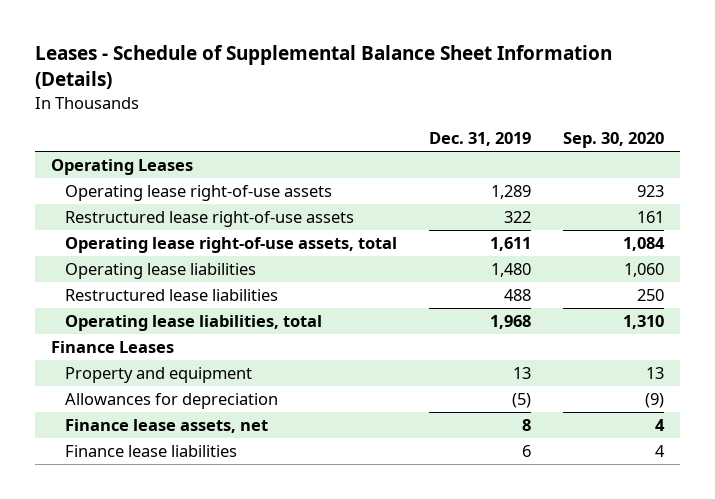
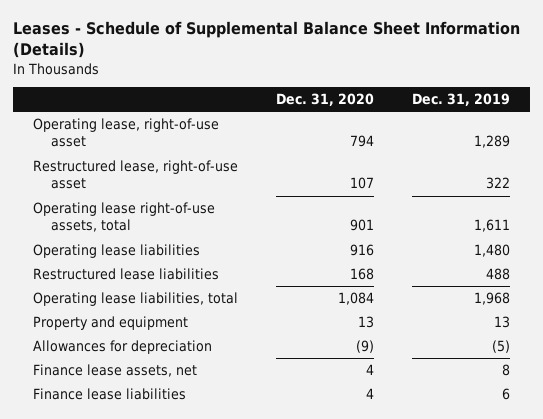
[563,132,665,149] Sep. 30, 2020 -> none
none -> [275,93,374,107] Dec. 31, 2020
[50,158,193,175] Operating Leases -> none
[65,184,333,201] Operating lease right-of-use assets -> [32,118,219,148] Operating lease, right-of-use asset
[65,210,355,227] Restructured lease right-of-use assets -> [32,160,238,190] Restructured lease, right-of-use asset
[50,340,174,353] Finance Leases -> none

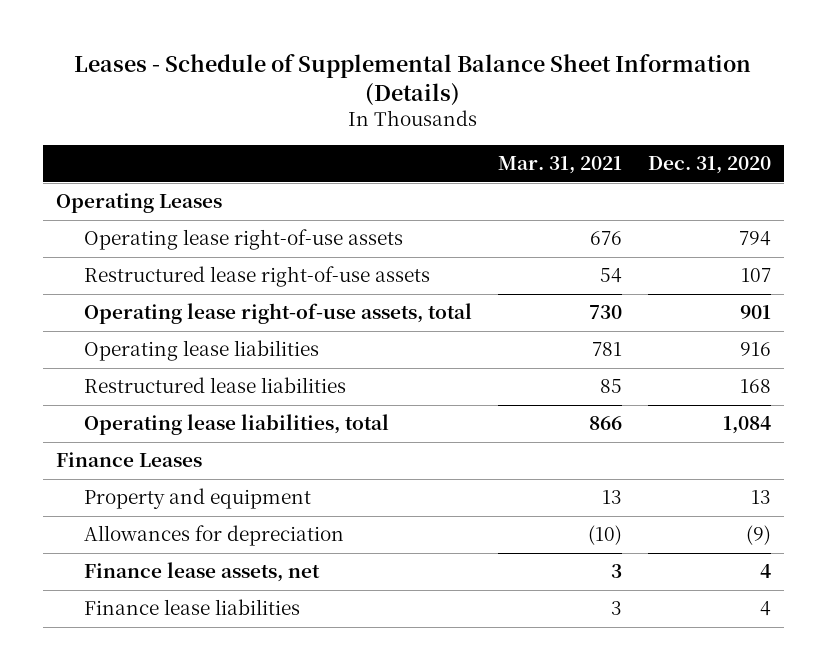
[412,93,511,107] Dec. 31, 2019 -> none
none -> [497,156,622,175] Mar. 31, 2021
none -> [55,193,222,214] Operating Leases
[32,118,219,148] Operating lease, right-of-use asset -> [83,229,403,251] Operating lease right-of-use assets
[32,160,238,190] Restructured lease, right-of-use asset -> [83,266,430,288] Restructured lease right-of-use assets
none -> [55,452,202,468] Finance Leases

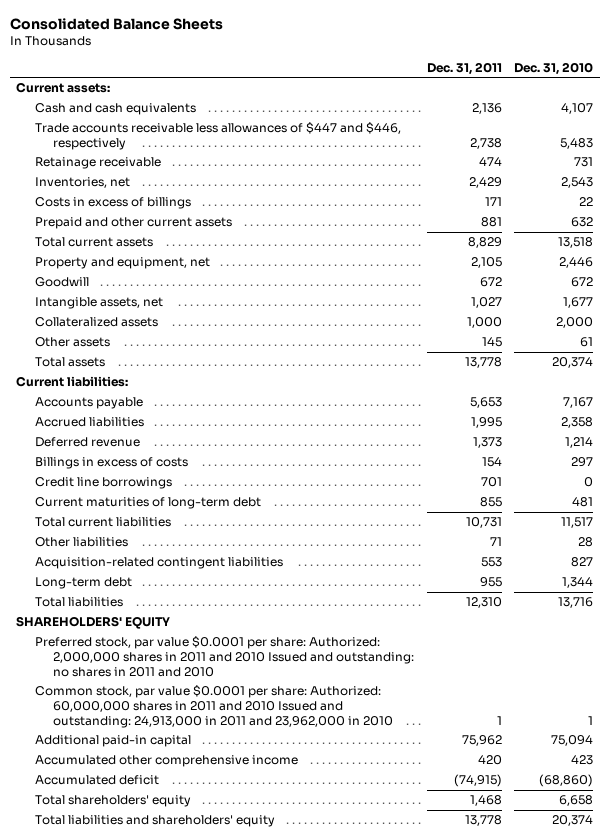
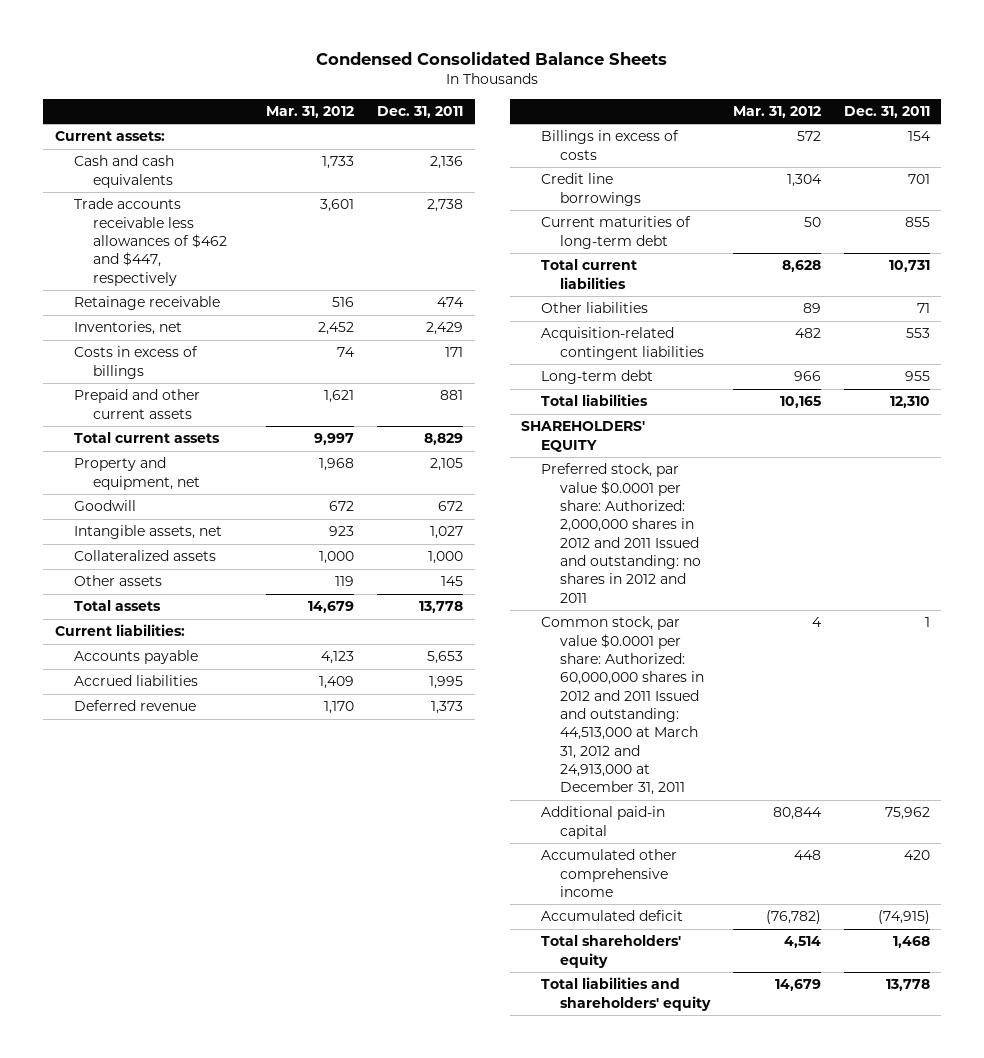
[9,17,223,30] Consolidated Balance Sheets -> [316,52,668,66] Condensed Consolidated Balance Sheets
[514,61,594,75] Dec. 31, 2010 -> none
none -> [266,105,355,118] Mar. 31, 2012
[34,122,401,150] Trade accounts receivable less allowances of $447 and $446, respectively -> [73,198,228,286] Trade accounts receivable less allowances of $462 and $447, respectively
[34,636,415,677] Preferred stock, par value $0.0001 per share: Authorized: 2,000,000 shares in 2011 and 2010 Issued and outstanding: no shares in 2011 and 2010 -> [540,463,702,603] Preferred stock, par value $0.0001 per share: Authorized: 2,000,000 shares in 2012 and 2011 Issued and outstanding: no shares in 2012 and 2011
[34,685,394,728] Common stock, par value $0.0001 per share: Authorized: 60,000,000 shares in 2011 and 2010 Issued and outstanding: 24,913,000 in 2011 and 23,962,000 in 2010 -> [540,616,705,796] Common stock, par value $0.0001 per share: Authorized: 60,000,000 shares in 2012 and 2011 Issued and outstanding: 44,513,000 at March 31, 2012 and 24,913,000 at December 31, 2011

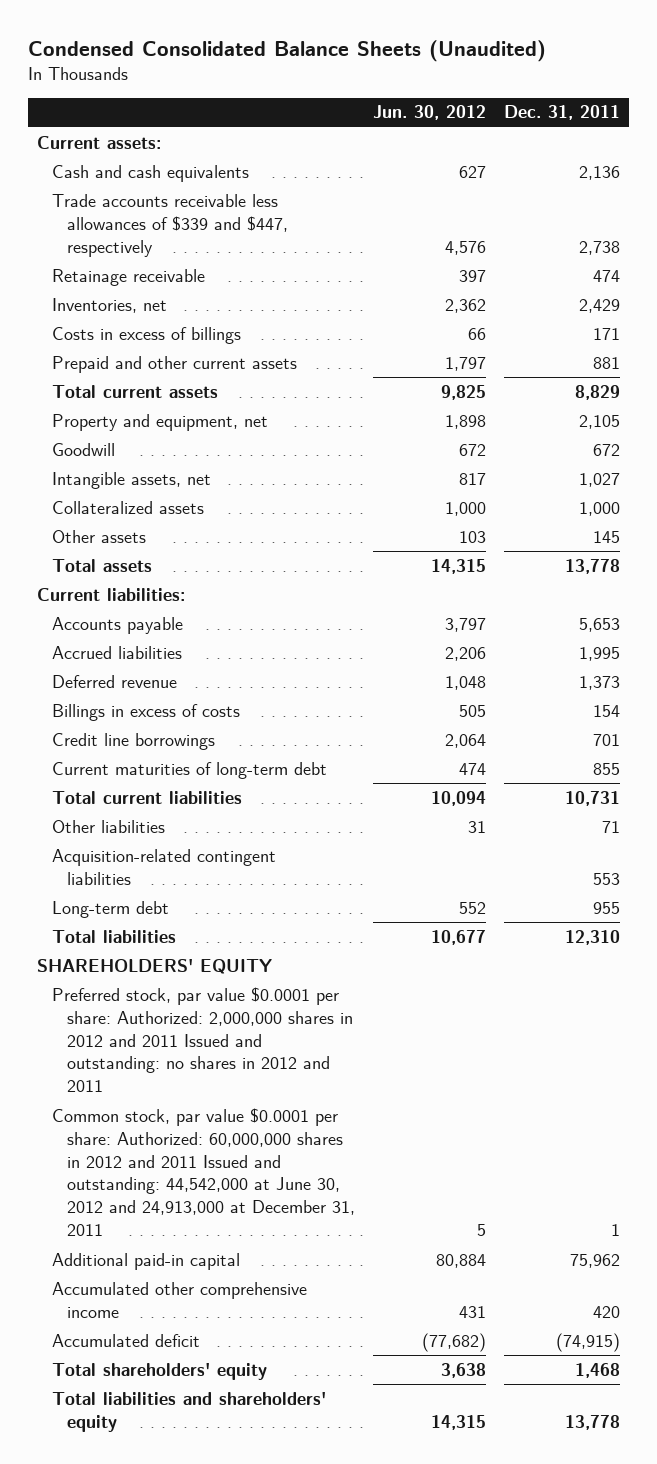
[316,52,668,66] Condensed Consolidated Balance Sheets -> [28,39,547,62] Condensed Consolidated Balance Sheets (Unaudited)
[266,105,355,118] Mar. 31, 2012 -> none
none -> [372,105,486,121] Jun. 30, 2012
[73,198,228,286] Trade accounts receivable less allowances of $462 and $447, respectively -> [52,193,289,257] Trade accounts receivable less allowances of $339 and $447, respectively
[540,616,705,796] Common stock, par value $0.0001 per share: Authorized: 60,000,000 shares in 2012 and 2011 Issued and outstanding: 44,513,000 at March 31, 2012 and 24,913,000 at December 31, 2011 -> [52,1107,356,1237] Common stock, par value $0.0001 per share: Authorized: 60,000,000 shares in 2012 and 2011 Issued and outstanding: 44,542,000 at June 30, 2012 and 24,913,000 at December 31, 2011

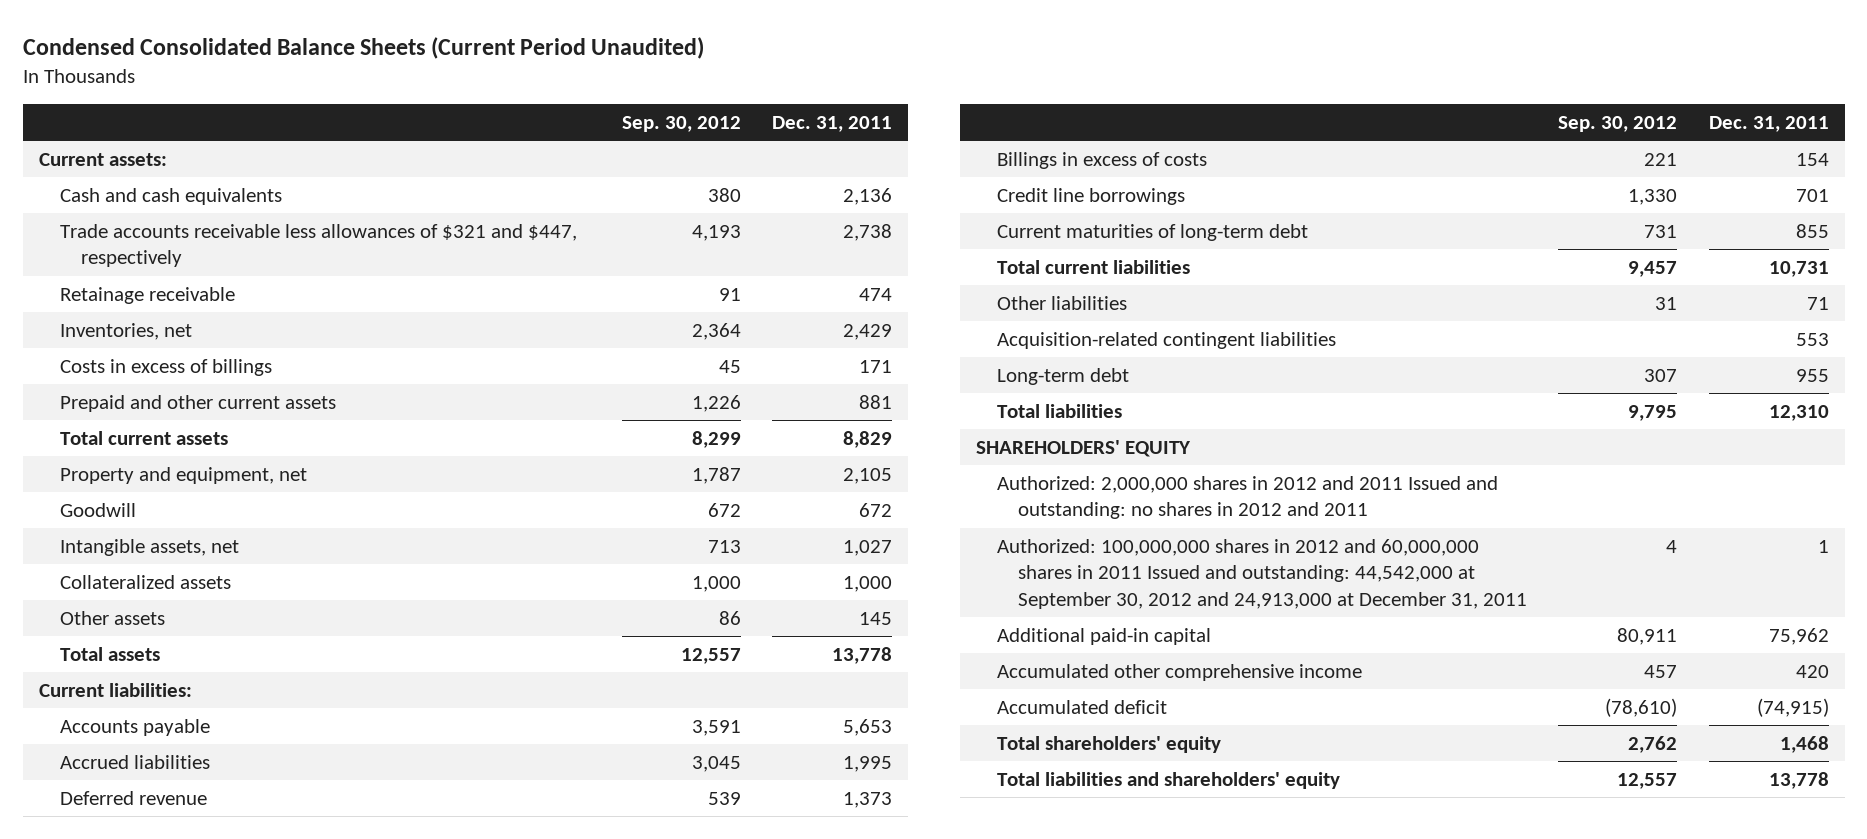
[28,39,547,62] Condensed Consolidated Balance Sheets (Unaudited) -> [22,37,704,60] Condensed Consolidated Balance Sheets (Current Period Unaudited)
[372,105,486,121] Jun. 30, 2012 -> none
none -> [621,116,741,133] Sep. 30, 2012
[52,193,289,257] Trade accounts receivable less allowances of $339 and $447, respectively -> [59,223,577,268] Trade accounts receivable less allowances of $321 and $447, respectively
[52,986,354,1093] Preferred stock, par value $0.0001 per share: Authorized: 2,000,000 shares in 2012 and 2011 Issued and outstanding: no shares in 2012 and 2011 -> [996,475,1498,520] Authorized: 2,000,000 shares in 2012 and 2011 Issued and outstanding: no shares in 2012 and 2011
[52,1107,356,1237] Common stock, par value $0.0001 per share: Authorized: 60,000,000 shares in 2012 and 2011 Issued and outstanding: 44,542,000 at June 30, 2012 and 24,913,000 at December 31, 2011 -> [996,538,1528,609] Authorized: 100,000,000 shares in 2012 and 60,000,000 shares in 2011 Issued and outstanding: 44,542,000 at September 30, 2012 and 24,913,000 at December 31, 2011

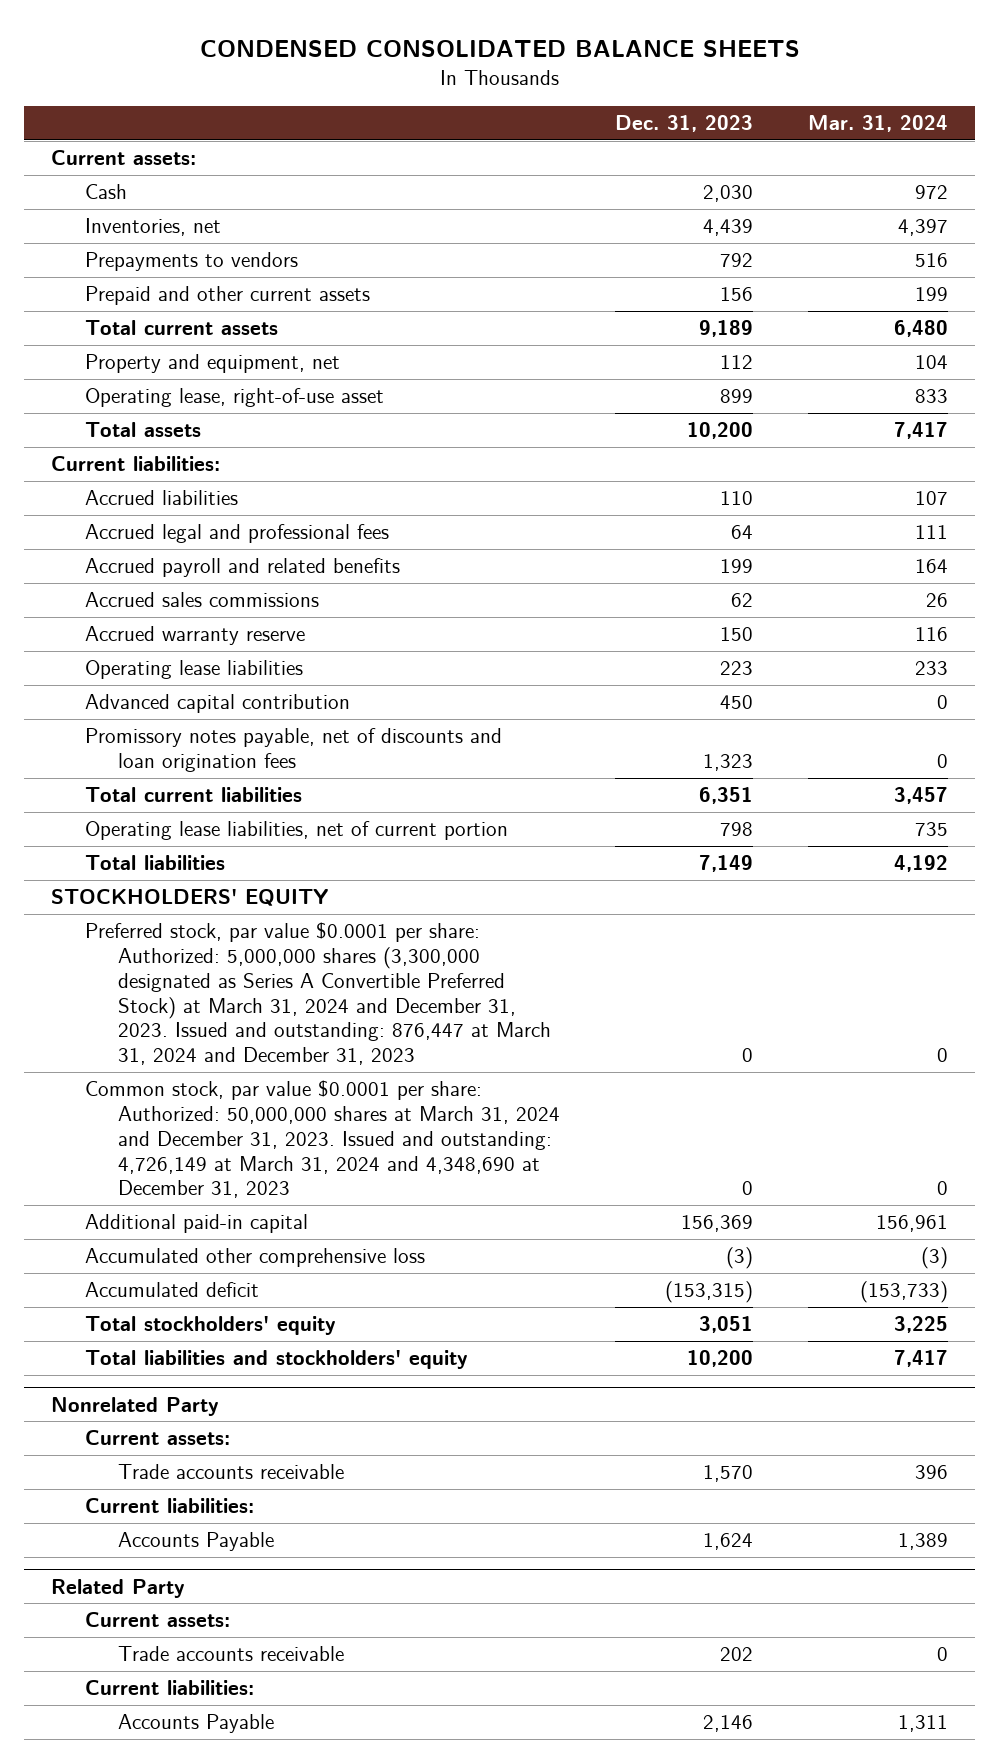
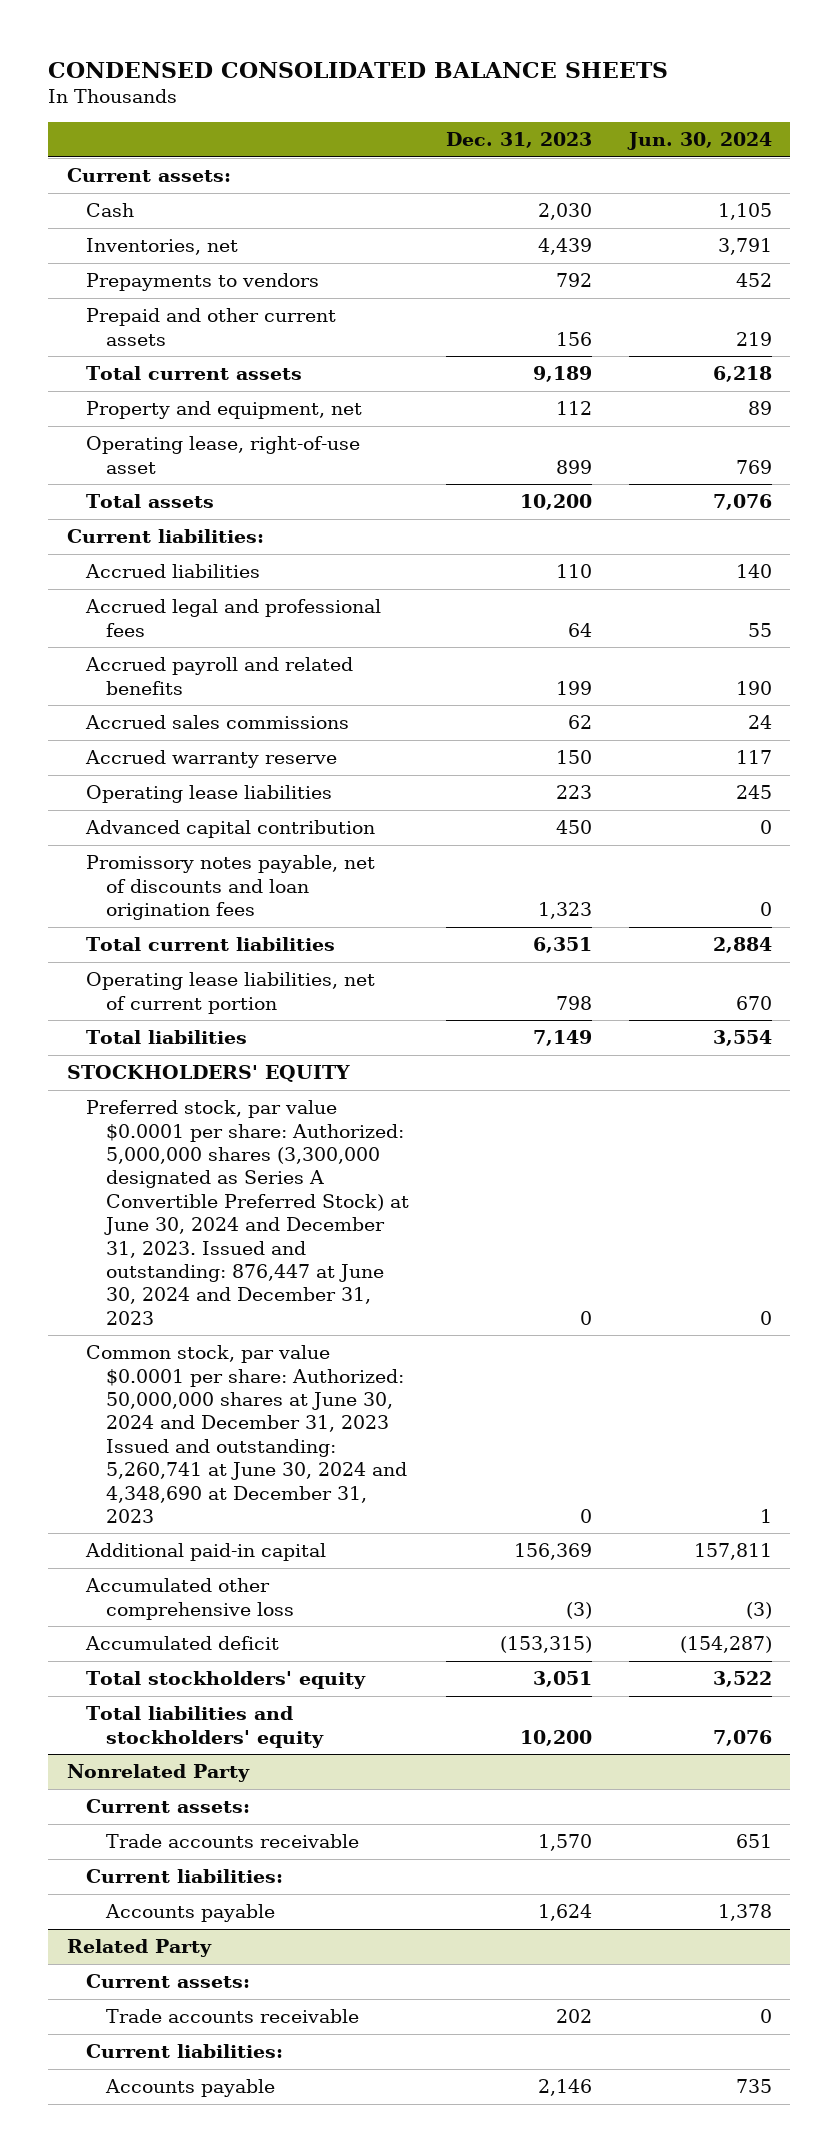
[807,115,948,133] Mar. 31, 2024 -> none
none -> [626,132,772,151] Jun. 30, 2024
[84,922,552,1066] Preferred stock, par value $0.0001 per share: Authorized: 5,000,000 shares (3,300,000 designated as Series A Convertible Preferred Stock) at March 31, 2024 and December 31, 2023. Issued and outstanding: 876,447 at March 31, 2024 and December 31, 2023 -> [86,1100,410,1325] Preferred stock, par value $0.0001 per share: Authorized: 5,000,000 shares (3,300,000 designated as Series A Convertible Preferred Stock) at June 30, 2024 and December 31, 2023. Issued and outstanding: 876,447 at June 30, 2024 and December 31, 2023
[84,1080,561,1199] Common stock, par value $0.0001 per share: Authorized: 50,000,000 shares at March 31, 2024 and December 31, 2023. Issued and outstanding: 4,726,149 at March 31, 2024 and 4,348,690 at December 31, 2023 -> [86,1345,408,1523] Common stock, par value $0.0001 per share: Authorized: 50,000,000 shares at June 30, 2024 and December 31, 2023 Issued and outstanding: 5,260,741 at June 30, 2024 and 4,348,690 at December 31, 2023
[118,1532,275,1552] Accounts Payable -> [105,1904,276,1923] Accounts payable
[118,1714,275,1734] Accounts Payable -> [105,2079,276,2098] Accounts payable

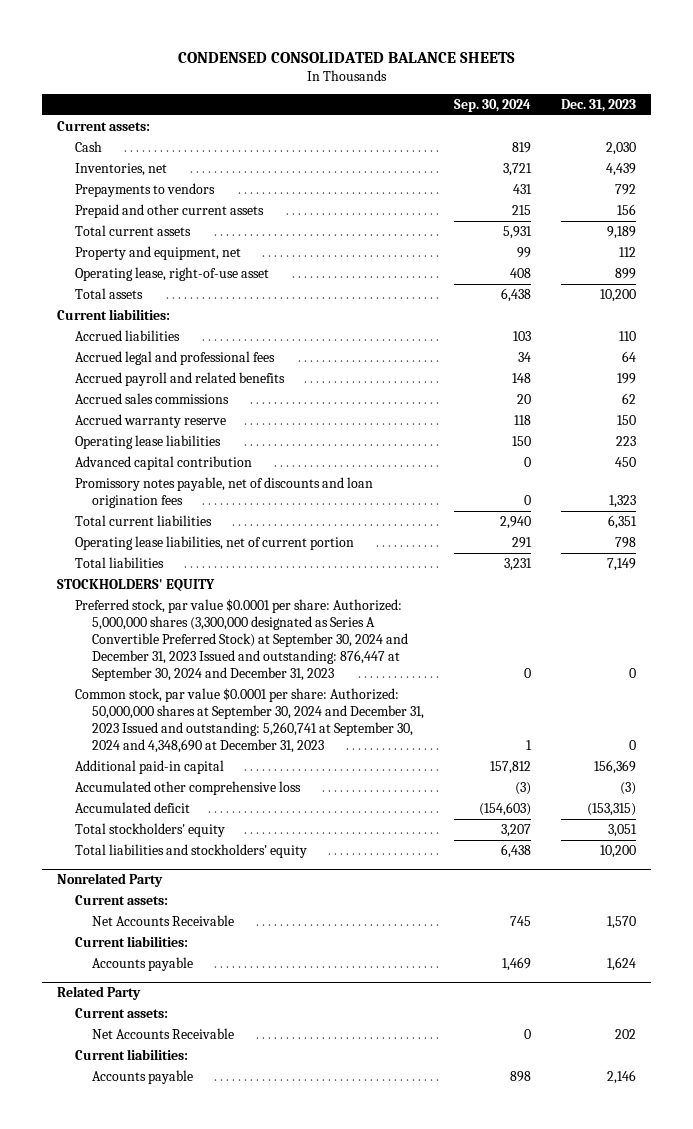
[626,132,772,151] Jun. 30, 2024 -> none
none -> [454,98,532,112] Sep. 30, 2024
[86,1100,410,1325] Preferred stock, par value $0.0001 per share: Authorized: 5,000,000 shares (3,300,000 designated as Series A Convertible Preferred Stock) at June 30, 2024 and December 31, 2023. Issued and outstanding: 876,447 at June 30, 2024 and December 31, 2023 -> [74,598,409,682] Preferred stock, par value $0.0001 per share: Authorized: 5,000,000 shares (3,300,000 designated as Series A Convertible Preferred Stock) at September 30, 2024 and December 31, 2023 Issued and outstanding: 876,447 at September 30, 2024 and December 31, 2023
[86,1345,408,1523] Common stock, par value $0.0001 per share: Authorized: 50,000,000 shares at June 30, 2024 and December 31, 2023 Issued and outstanding: 5,260,741 at June 30, 2024 and 4,348,690 at December 31, 2023 -> [74,687,425,754] Common stock, par value $0.0001 per share: Authorized: 50,000,000 shares at September 30, 2024 and December 31, 2023 Issued and outstanding: 5,260,741 at September 30, 2024 and 4,348,690 at December 31, 2023
[106,1834,360,1849] Trade accounts receivable -> [92,914,235,926] Net Accounts Receivable
[106,2009,360,2024] Trade accounts receivable -> [92,1027,235,1039] Net Accounts Receivable

